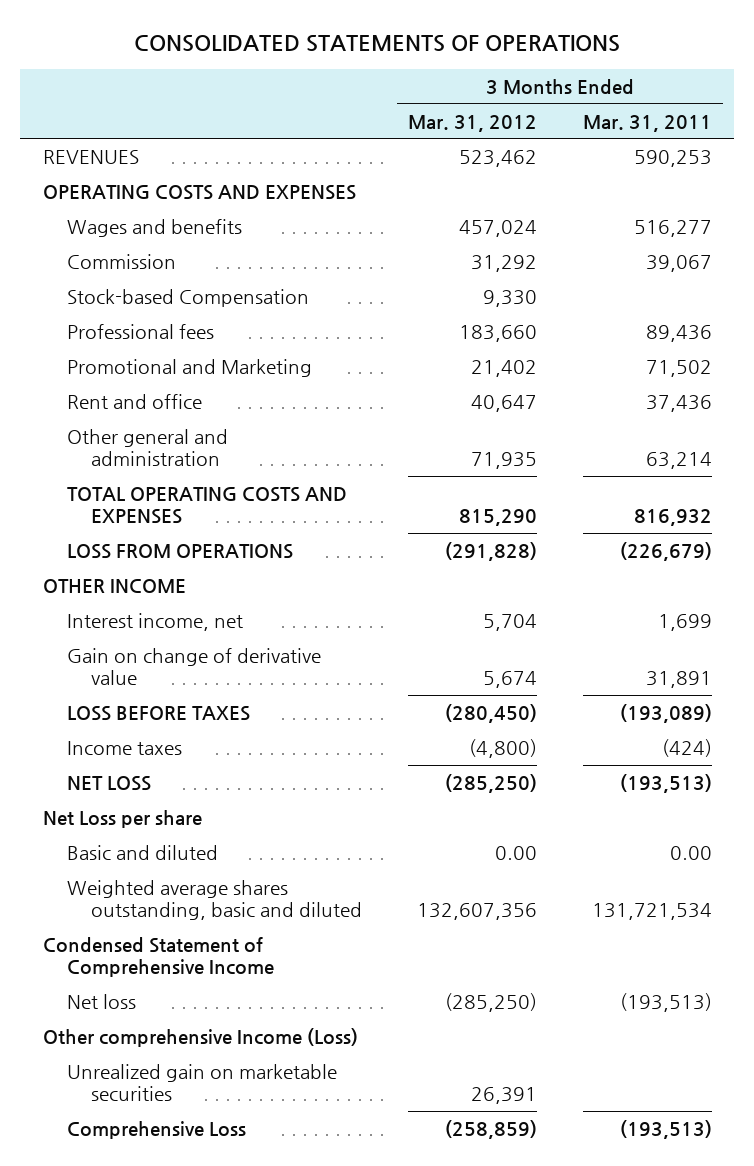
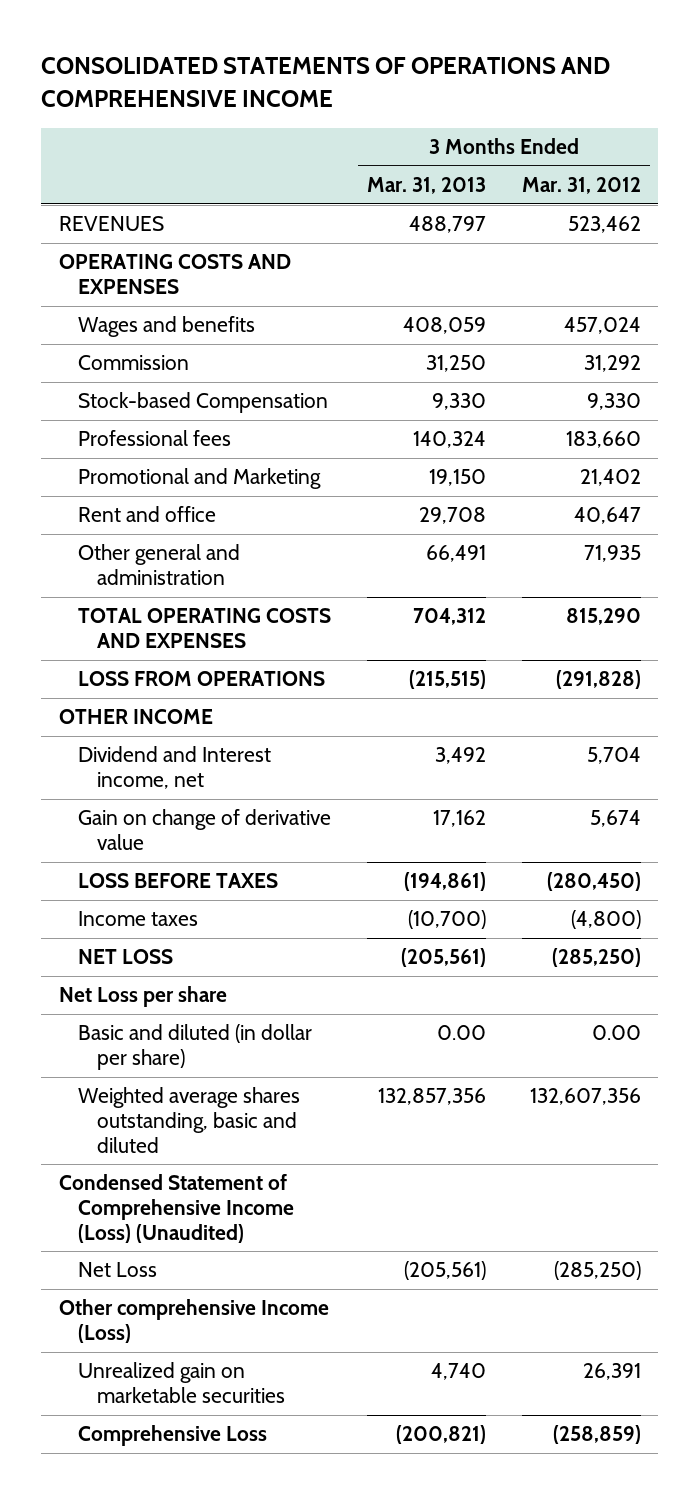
[134,34,621,52] CONSOLIDATED STATEMENTS OF OPERATIONS -> [41,57,611,107] CONSOLIDATED STATEMENTS OF OPERATIONS AND COMPREHENSIVE INCOME
[582,114,712,132] Mar. 31, 2011 -> none
none -> [366,177,486,195] Mar. 31, 2013
[67,613,244,632] Interest income, net -> [78,746,272,790] Dividend and Interest income, net
[67,845,219,861] Basic and diluted -> [78,1024,313,1071] Basic and diluted (in dollar per share)
[42,937,275,978] Condensed Statement of Comprehensive Income -> [59,1174,295,1243] Condensed Statement of Comprehensive Income (Loss) (Unaudited)
[67,994,137,1010] Net loss -> [78,1262,158,1278] Net Loss

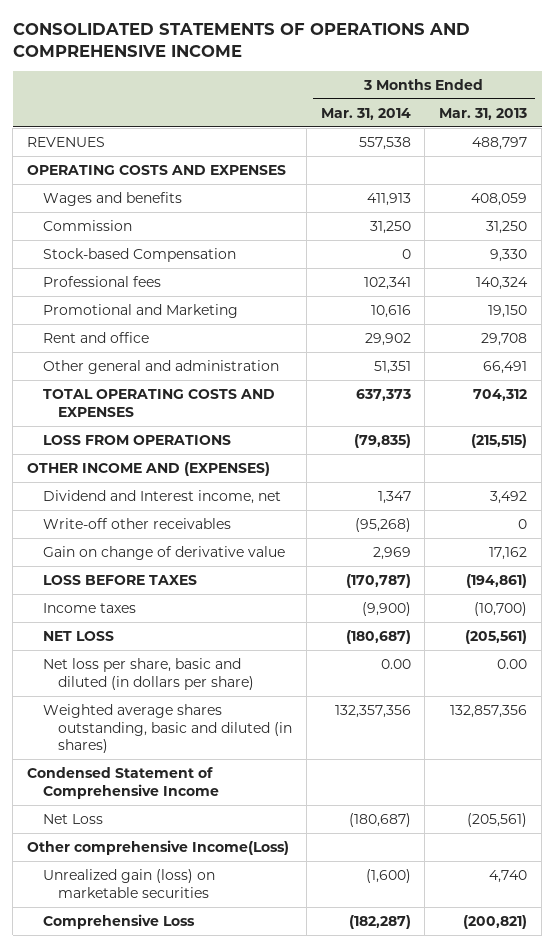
[521,177,641,195] Mar. 31, 2012 -> none
none -> [320,107,411,120] Mar. 31, 2014
[59,709,214,725] OTHER INCOME -> [27,461,271,476] OTHER INCOME AND (EXPENSES)
none -> [42,517,231,529] Write-off other receivables
[59,986,228,1008] Net Loss per share -> none
[78,1024,313,1071] Basic and diluted (in dollar per share) -> [42,657,254,690] Net loss per share, basic and diluted (in dollars per share)
[78,1087,301,1153] Weighted average shares outstanding, basic and diluted -> [42,703,292,754] Weighted average shares outstanding, basic and diluted (in shares)
[59,1174,295,1243] Condensed Statement of Comprehensive Income (Loss) (Unaudited) -> [27,766,219,799] Condensed Statement of Comprehensive Income
[59,1299,330,1344] Other comprehensive Income (Loss) -> [27,839,290,855] Other comprehensive Income(Loss)
[78,1362,286,1404] Unrealized gain on marketable securities -> [42,868,215,898] Unrealized gain (loss) on marketable securities

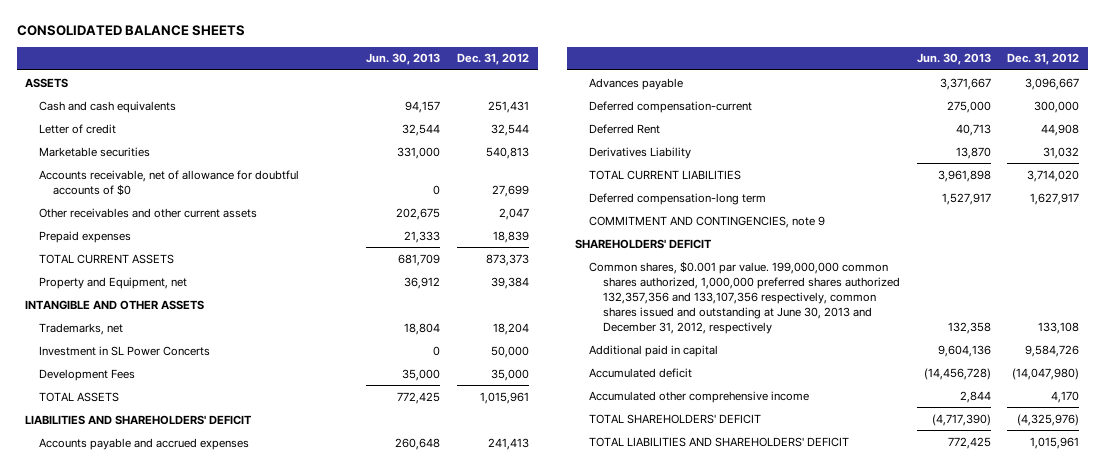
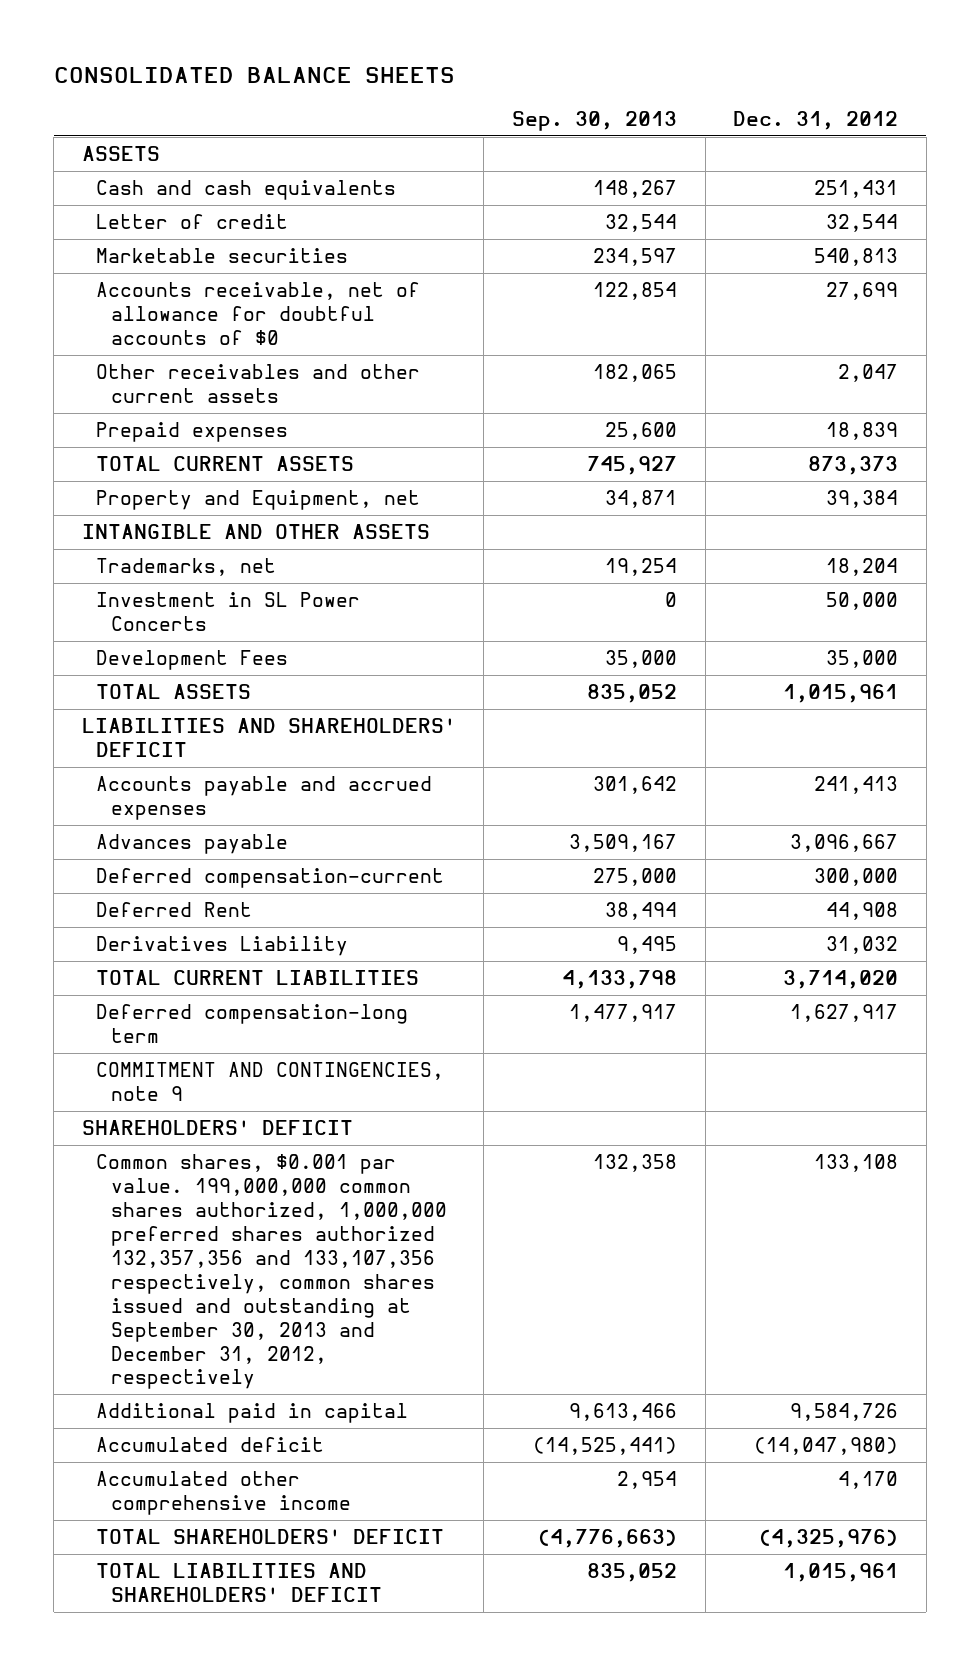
[366,53,441,66] Jun. 30, 2013 -> none
none -> [511,110,677,131] Sep. 30, 2013
[589,260,900,334] Common shares, $0.001 par value. 199,000,000 common shares authorized, 1,000,000 preferred shares authorized 132,357,356 and 133,107,356 respectively, common shares issued and outstanding at June 30, 2013 and December 31, 2012, respectively -> [96,1154,448,1390] Common shares, $0.001 par value. 199,000,000 common shares authorized, 1,000,000 preferred shares authorized 132,357,356 and 133,107,356 respectively, common shares issued and outstanding at September 30, 2013 and December 31, 2012, respectively

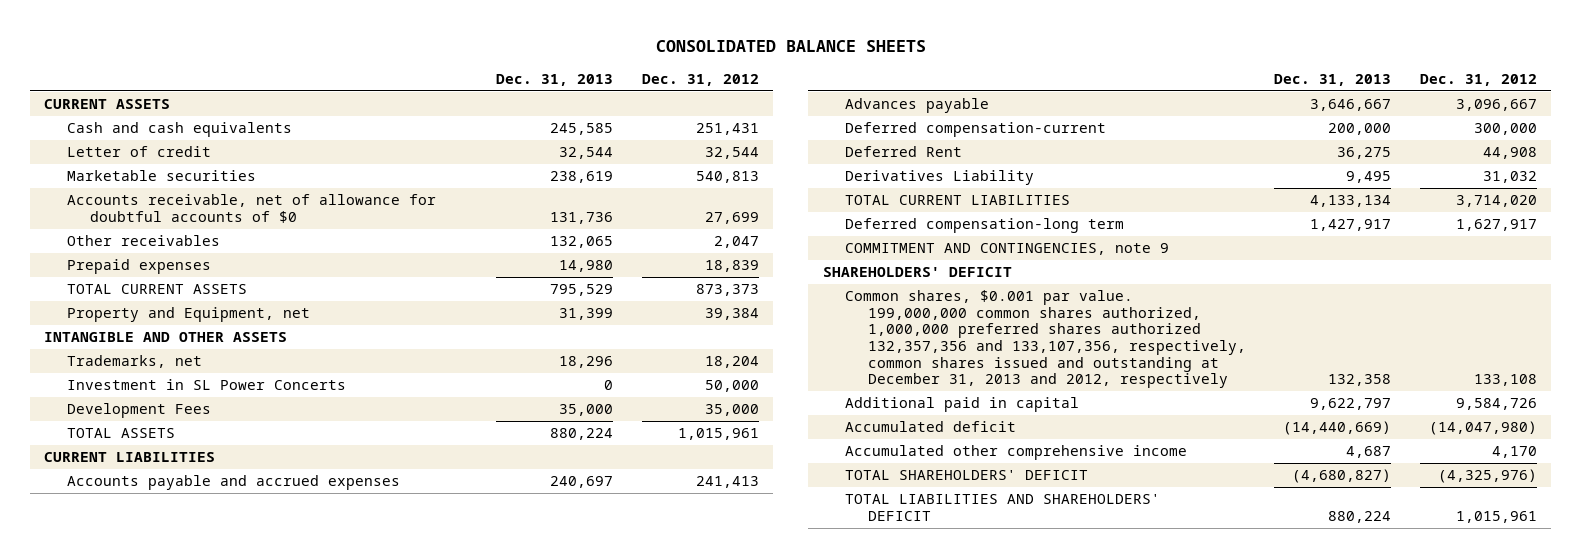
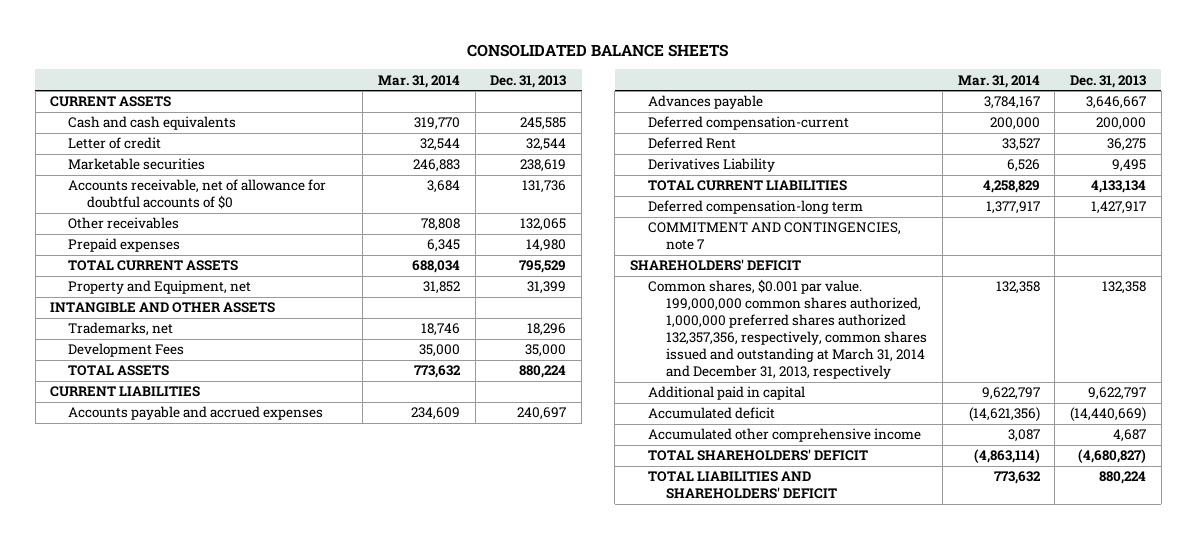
[641,73,759,86] Dec. 31, 2012 -> none
none -> [377,74,460,88] Mar. 31, 2014
[66,379,346,391] Investment in SL Power Concerts -> none
[845,243,1170,256] COMMITMENT AND CONTINGENCIES, note 9 -> [648,222,902,251] COMMITMENT AND CONTINGENCIES, note 7
[845,290,1246,389] Common shares, $0.001 par value. 199,000,000 common shares authorized, 1,000,000 preferred shares authorized 132,357,356 and 133,107,356, respectively, common shares issued and outstanding at December 31, 2013 and 2012, respectively -> [648,279,928,379] Common shares, $0.001 par value. 199,000,000 common shares authorized, 1,000,000 preferred shares authorized 132,357,356, respectively, common shares issued and outstanding at March 31, 2014 and December 31, 2013, respectively

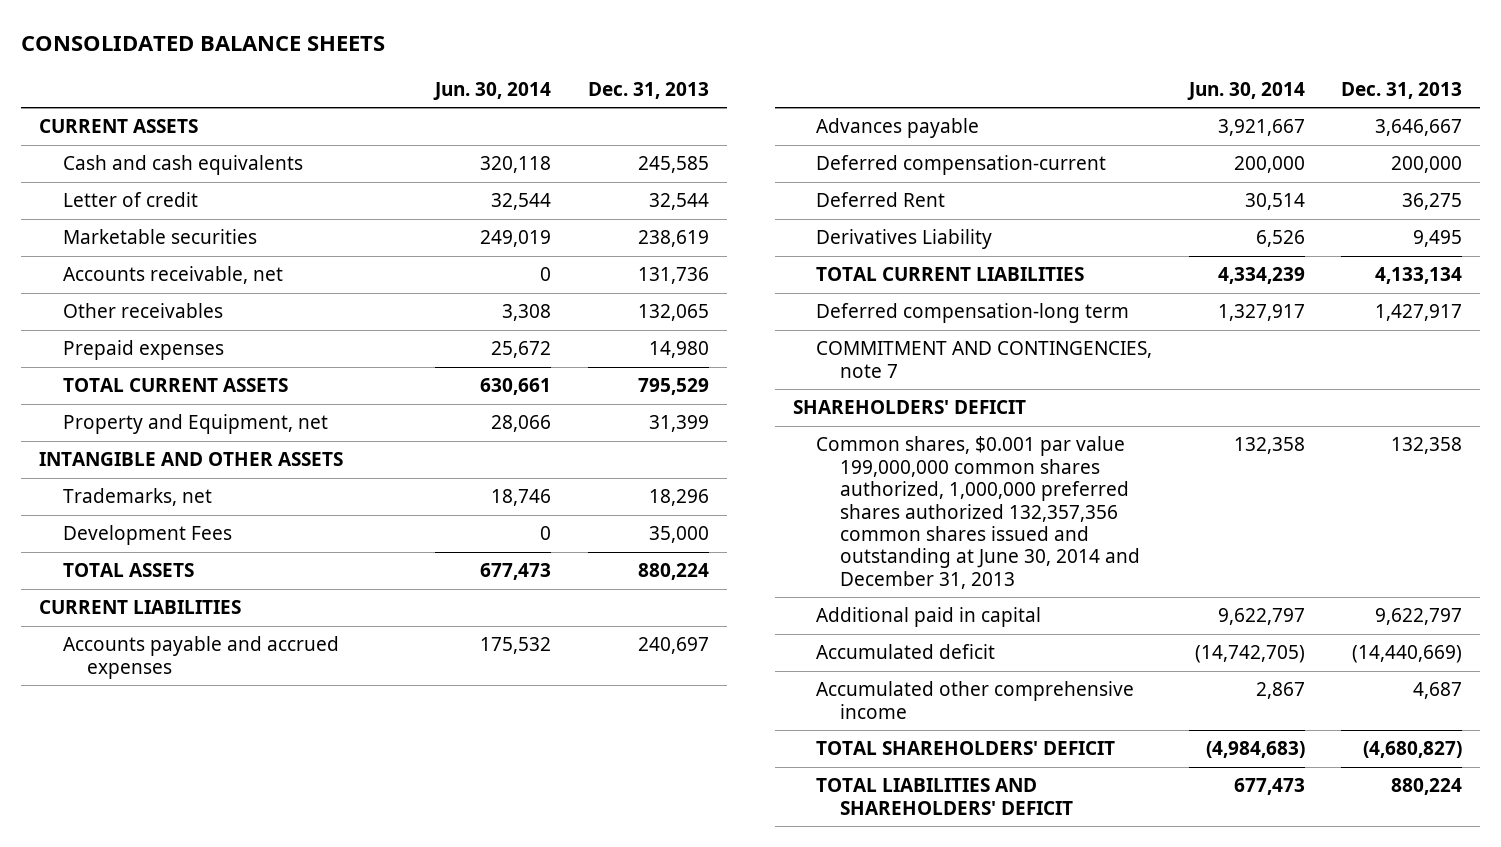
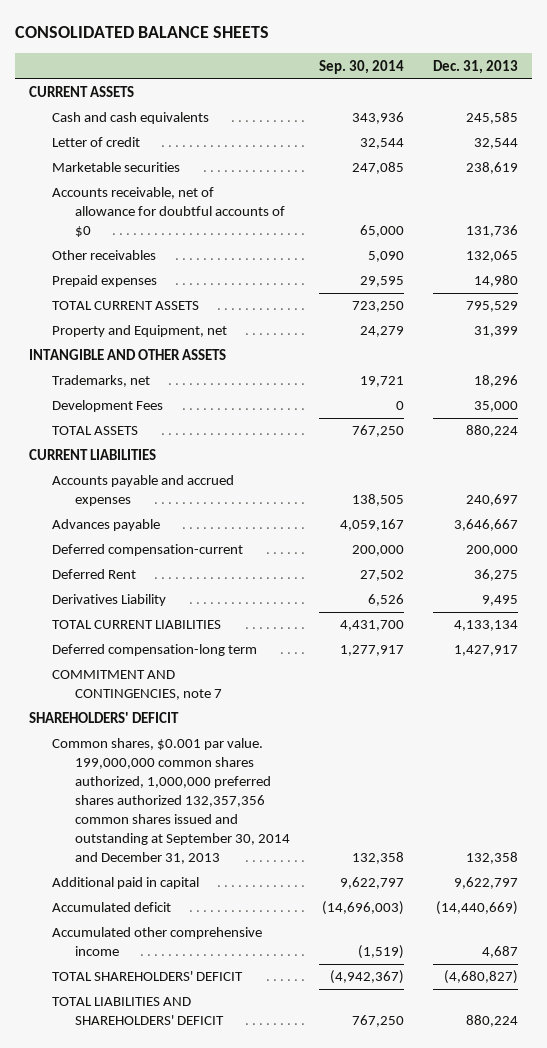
[433,81,552,100] Jun. 30, 2014 -> none
none -> [319,59,405,74] Sep. 30, 2014
[63,266,284,285] Accounts receivable, net -> [52,187,286,238] Accounts receivable, net of allowance for doubtful accounts of $0
[816,436,1141,589] Common shares, $0.001 par value 199,000,000 common shares authorized, 1,000,000 preferred shares authorized 132,357,356 common shares issued and outstanding at June 30, 2014 and December 31, 2013 -> [52,738,291,865] Common shares, $0.001 par value. 199,000,000 common shares authorized, 1,000,000 preferred shares authorized 132,357,356 common shares issued and outstanding at September 30, 2014 and December 31, 2013

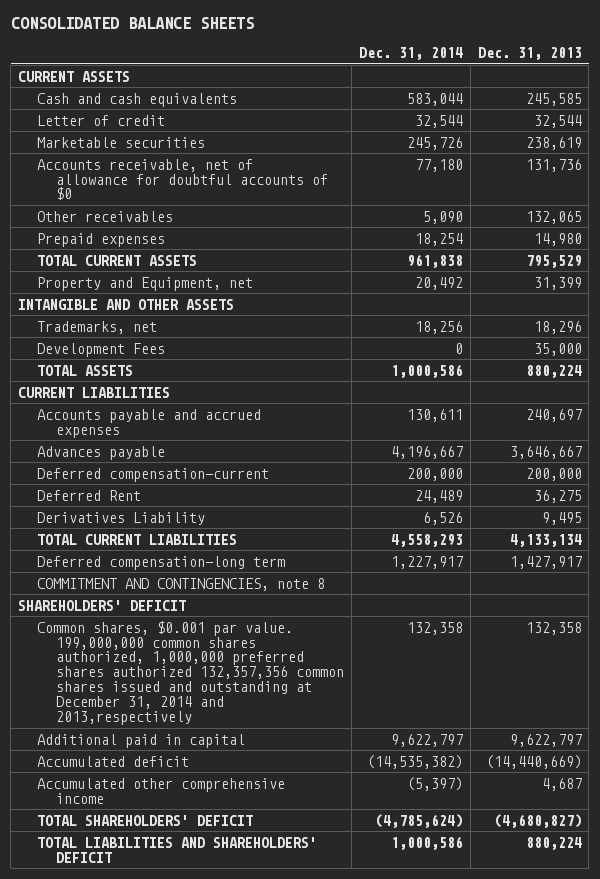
[319,59,405,74] Sep. 30, 2014 -> none
none -> [359,47,464,61] Dec. 31, 2014
[52,670,223,701] COMMITMENT AND CONTINGENCIES, note 7 -> [37,577,326,591] COMMITMENT AND CONTINGENCIES, note 8
[52,738,291,865] Common shares, $0.001 par value. 199,000,000 common shares authorized, 1,000,000 preferred shares authorized 132,357,356 common shares issued and outstanding at September 30, 2014 and December 31, 2013 -> [37,620,345,726] Common shares, $0.001 par value. 199,000,000 common shares authorized, 1,000,000 preferred shares authorized 132,357,356 common shares issued and outstanding at December 31, 2014 and 2013,respectively

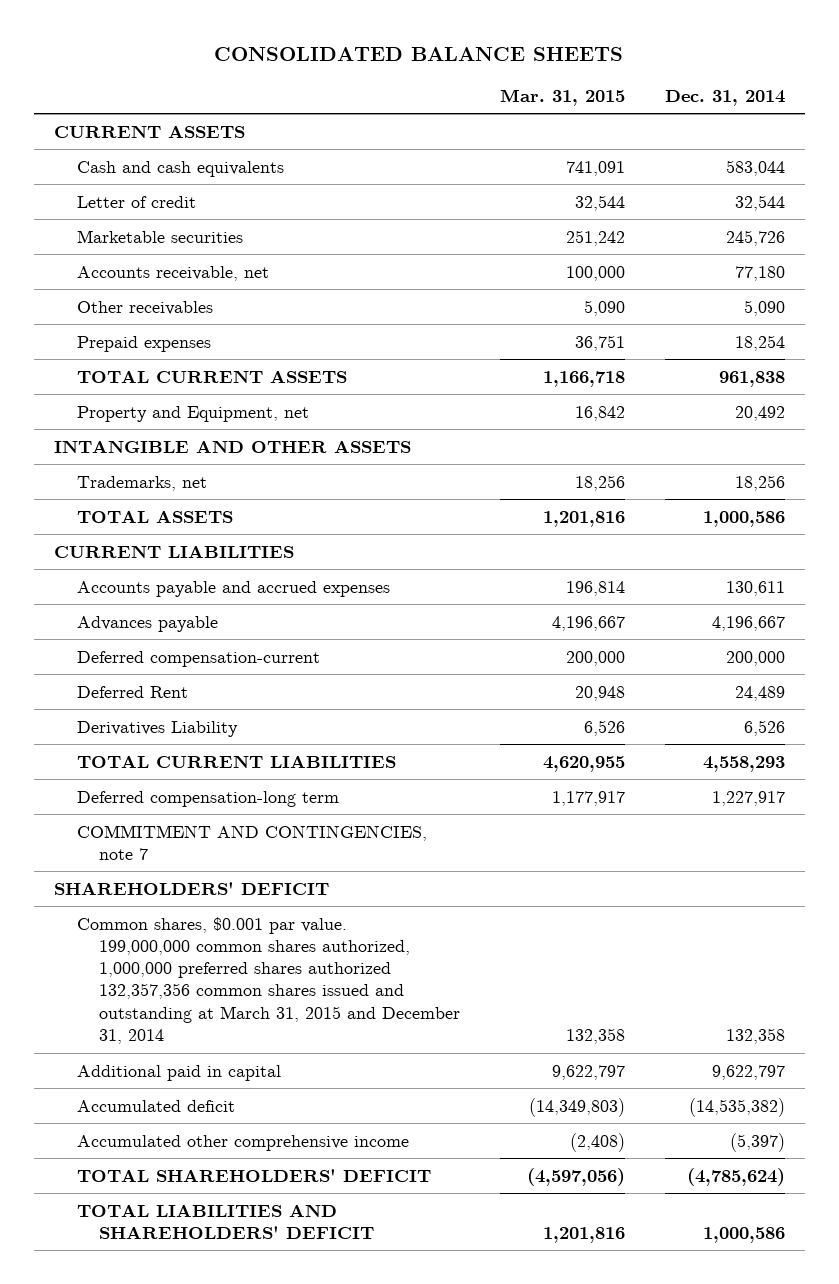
[477,47,582,61] Dec. 31, 2013 -> none
none -> [500,88,626,106] Mar. 31, 2015
[37,158,329,201] Accounts receivable, net of allowance for doubtful accounts of $0 -> [76,265,269,281] Accounts receivable, net
[37,342,166,357] Development Fees -> none
[37,577,326,591] COMMITMENT AND CONTINGENCIES, note 8 -> [76,824,427,860] COMMITMENT AND CONTINGENCIES, note 7
[37,620,345,726] Common shares, $0.001 par value. 199,000,000 common shares authorized, 1,000,000 preferred shares authorized 132,357,356 common shares issued and outstanding at December 31, 2014 and 2013,respectively -> [76,916,461,1045] Common shares, $0.001 par value. 199,000,000 common shares authorized, 1,000,000 preferred shares authorized 132,357,356 common shares issued and outstanding at March 31, 2015 and December 31, 2014

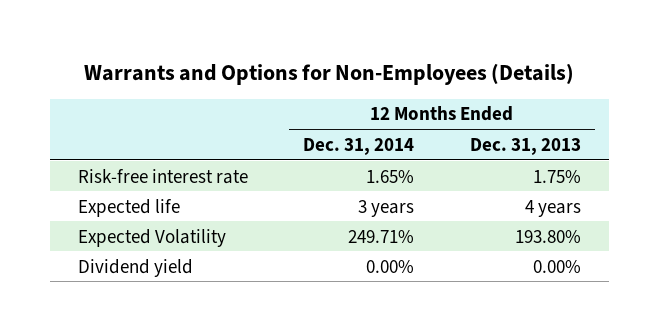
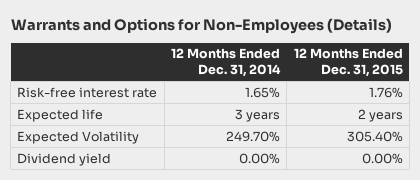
[469,137,581,155] Dec. 31, 2013 -> none
none -> [293,48,403,77] 12 Months Ended Dec. 31, 2015
[348,229,415,243] 249.71% -> [226,130,281,142] 249.70%

